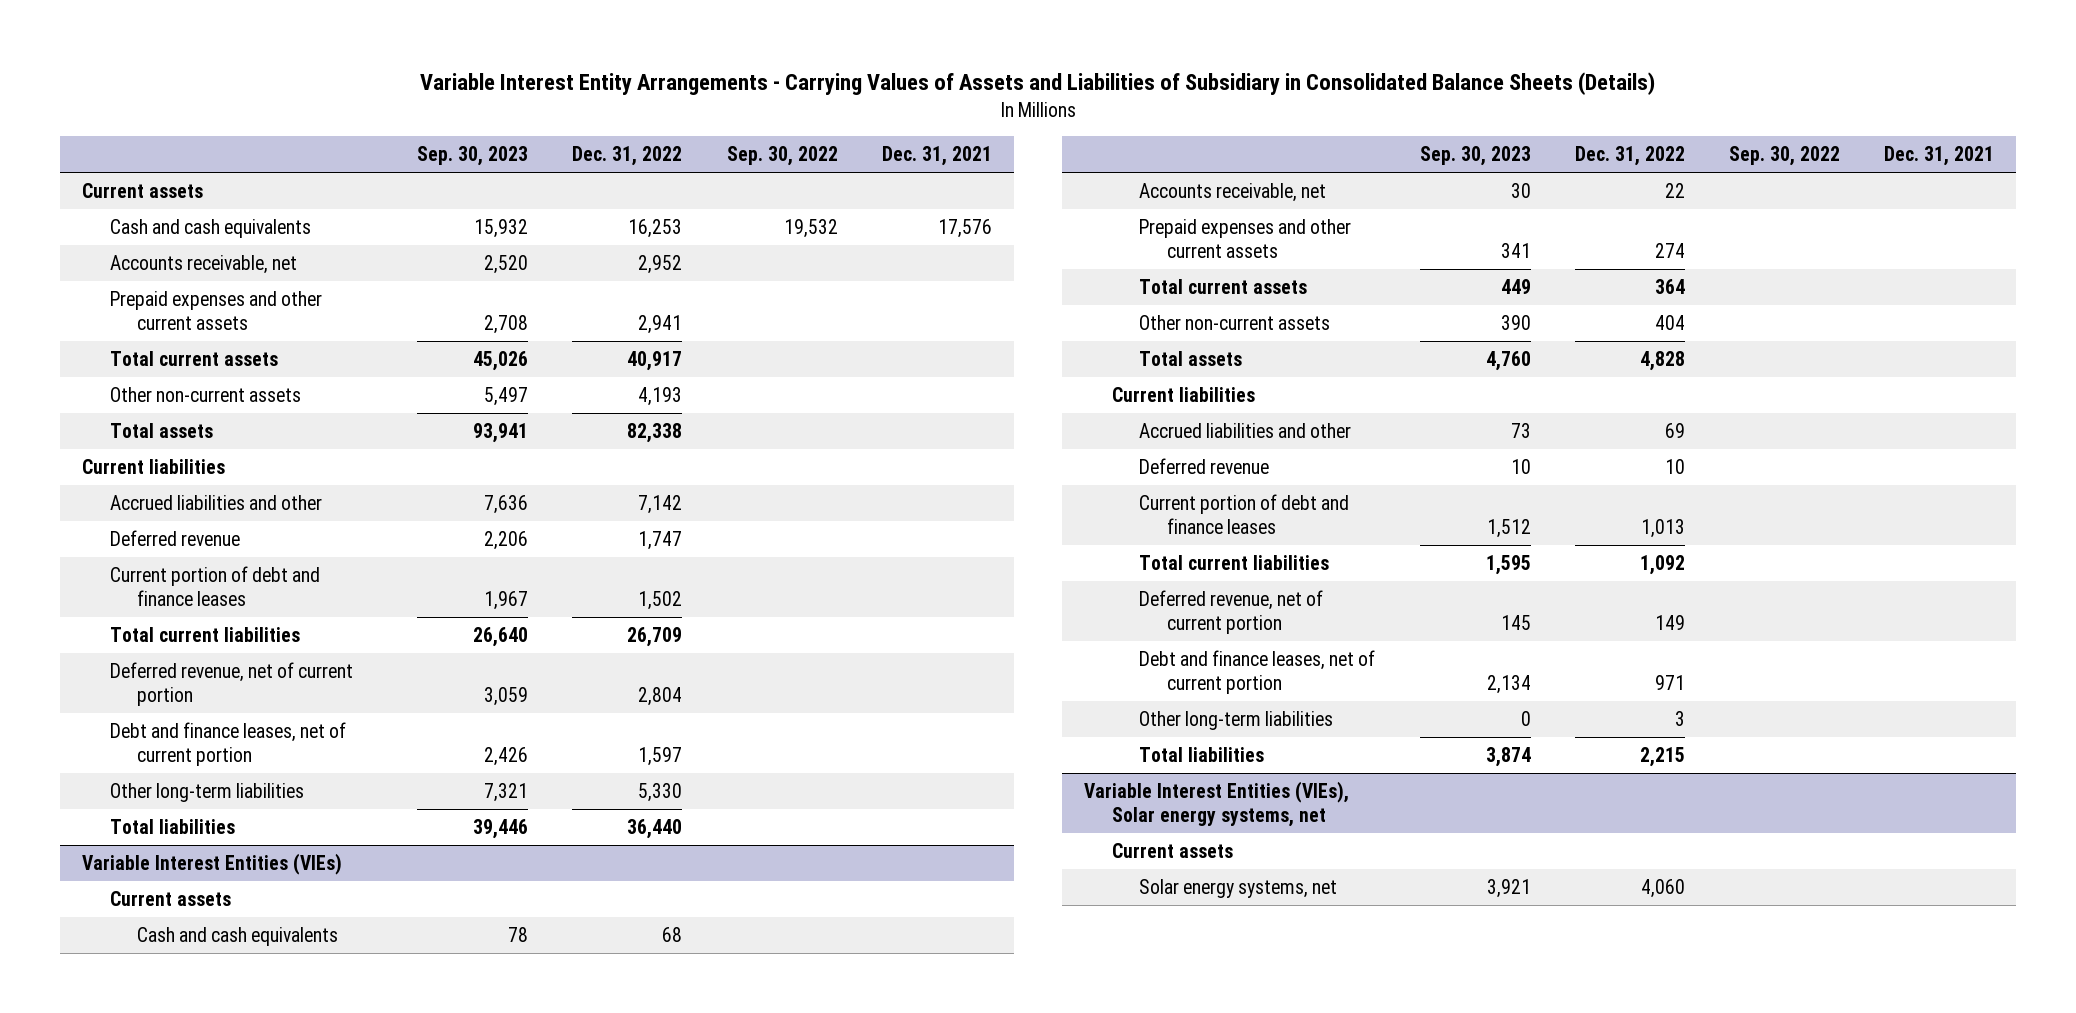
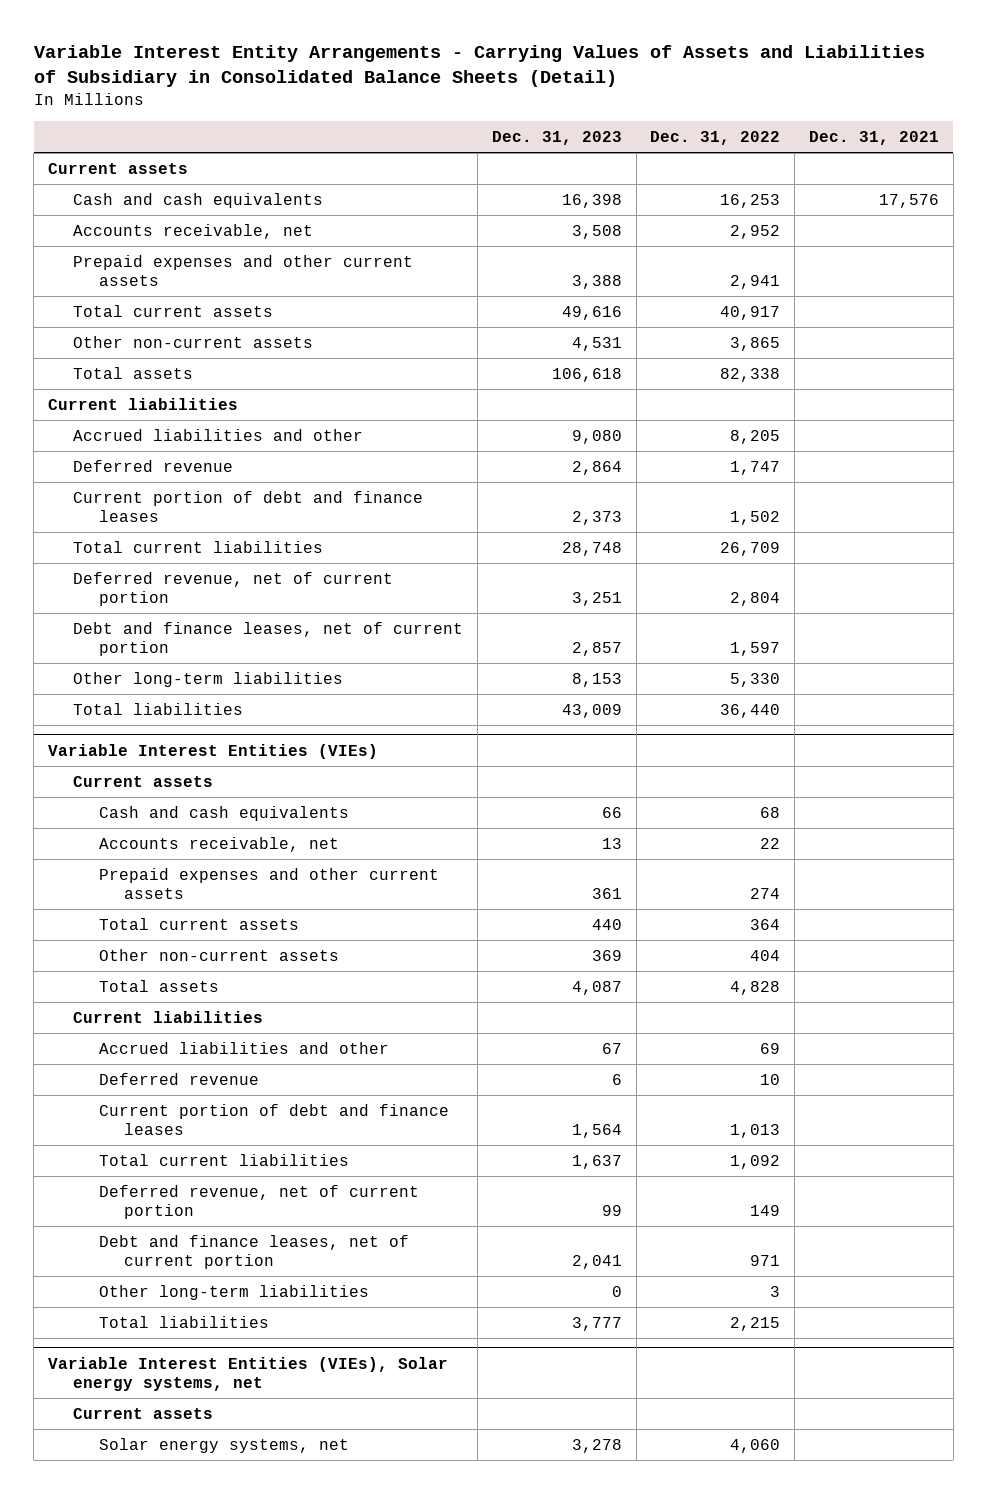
[420,72,1656,96] Variable Interest Entity Arrangements - Carrying Values of Assets and Liabilities of Subsidiary in Consolidated Balance Sheets (Details) -> [33,45,925,88] Variable Interest Entity Arrangements - Carrying Values of Assets and Liabilities of Subsidiary in Consolidated Balance Sheets (Detail)
[417,146,529,167] Sep. 30, 2023 -> none
[726,146,838,167] Sep. 30, 2022 -> none
none -> [491,131,622,146] Dec. 31, 2023
[638,387,683,407] 4,193 -> [730,336,781,351] 3,865
[638,495,683,515] 7,142 -> [730,429,781,444] 8,205

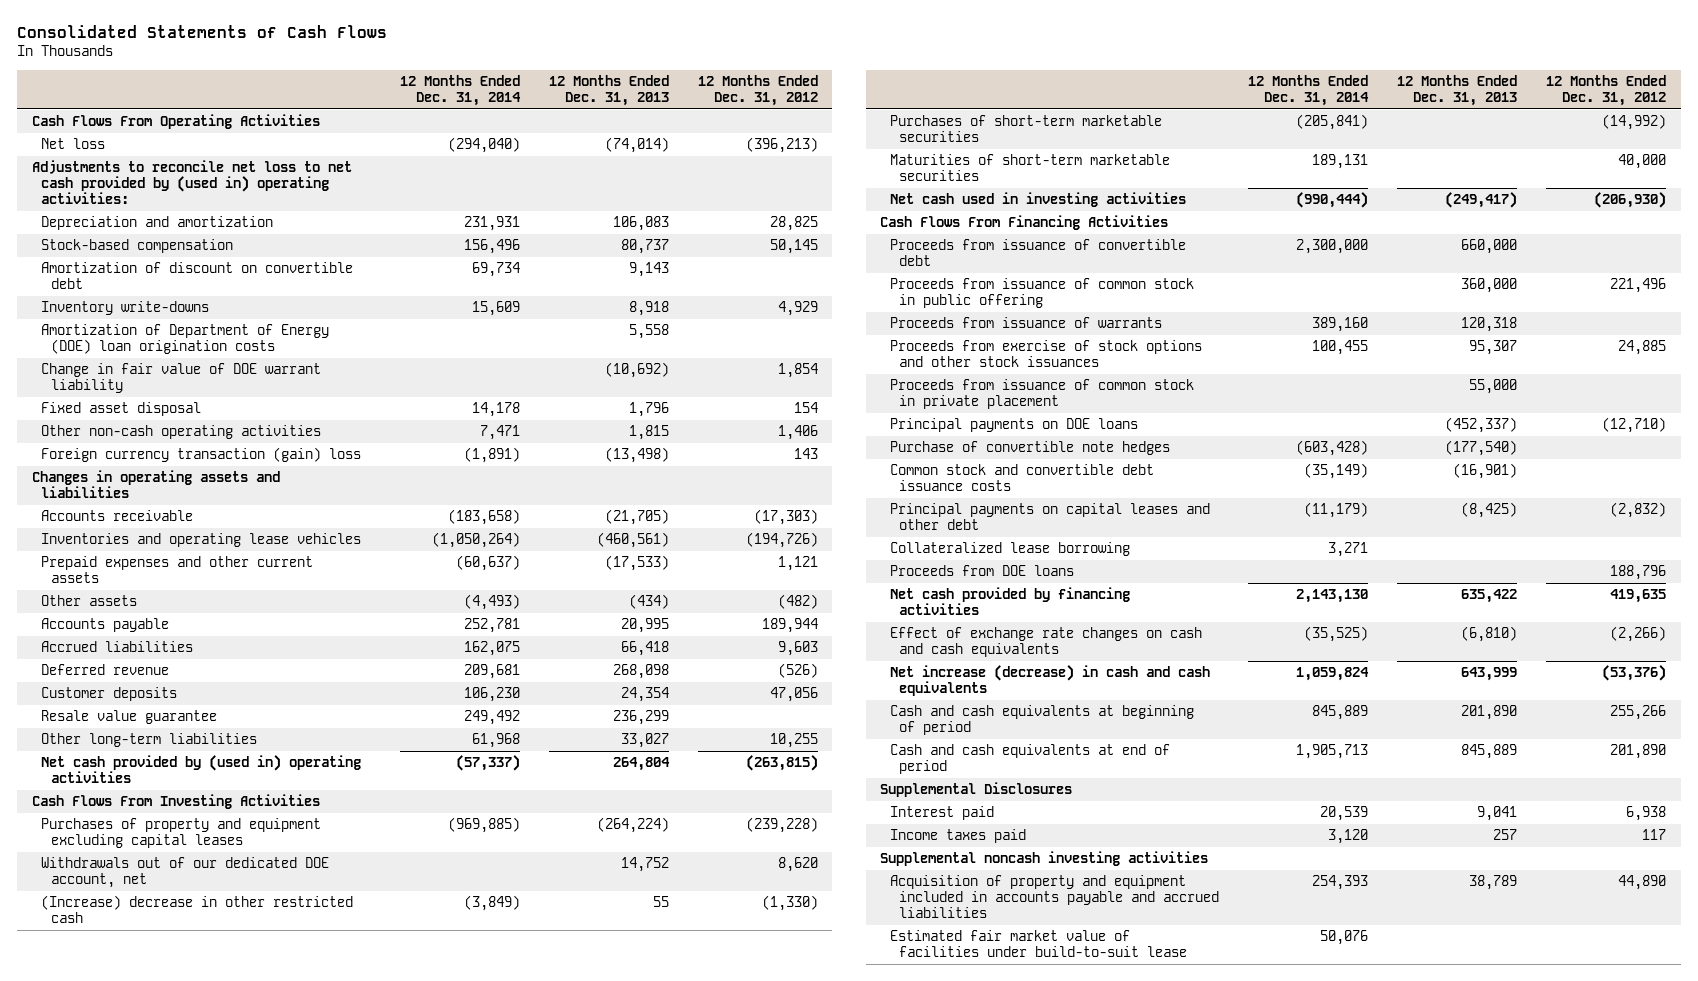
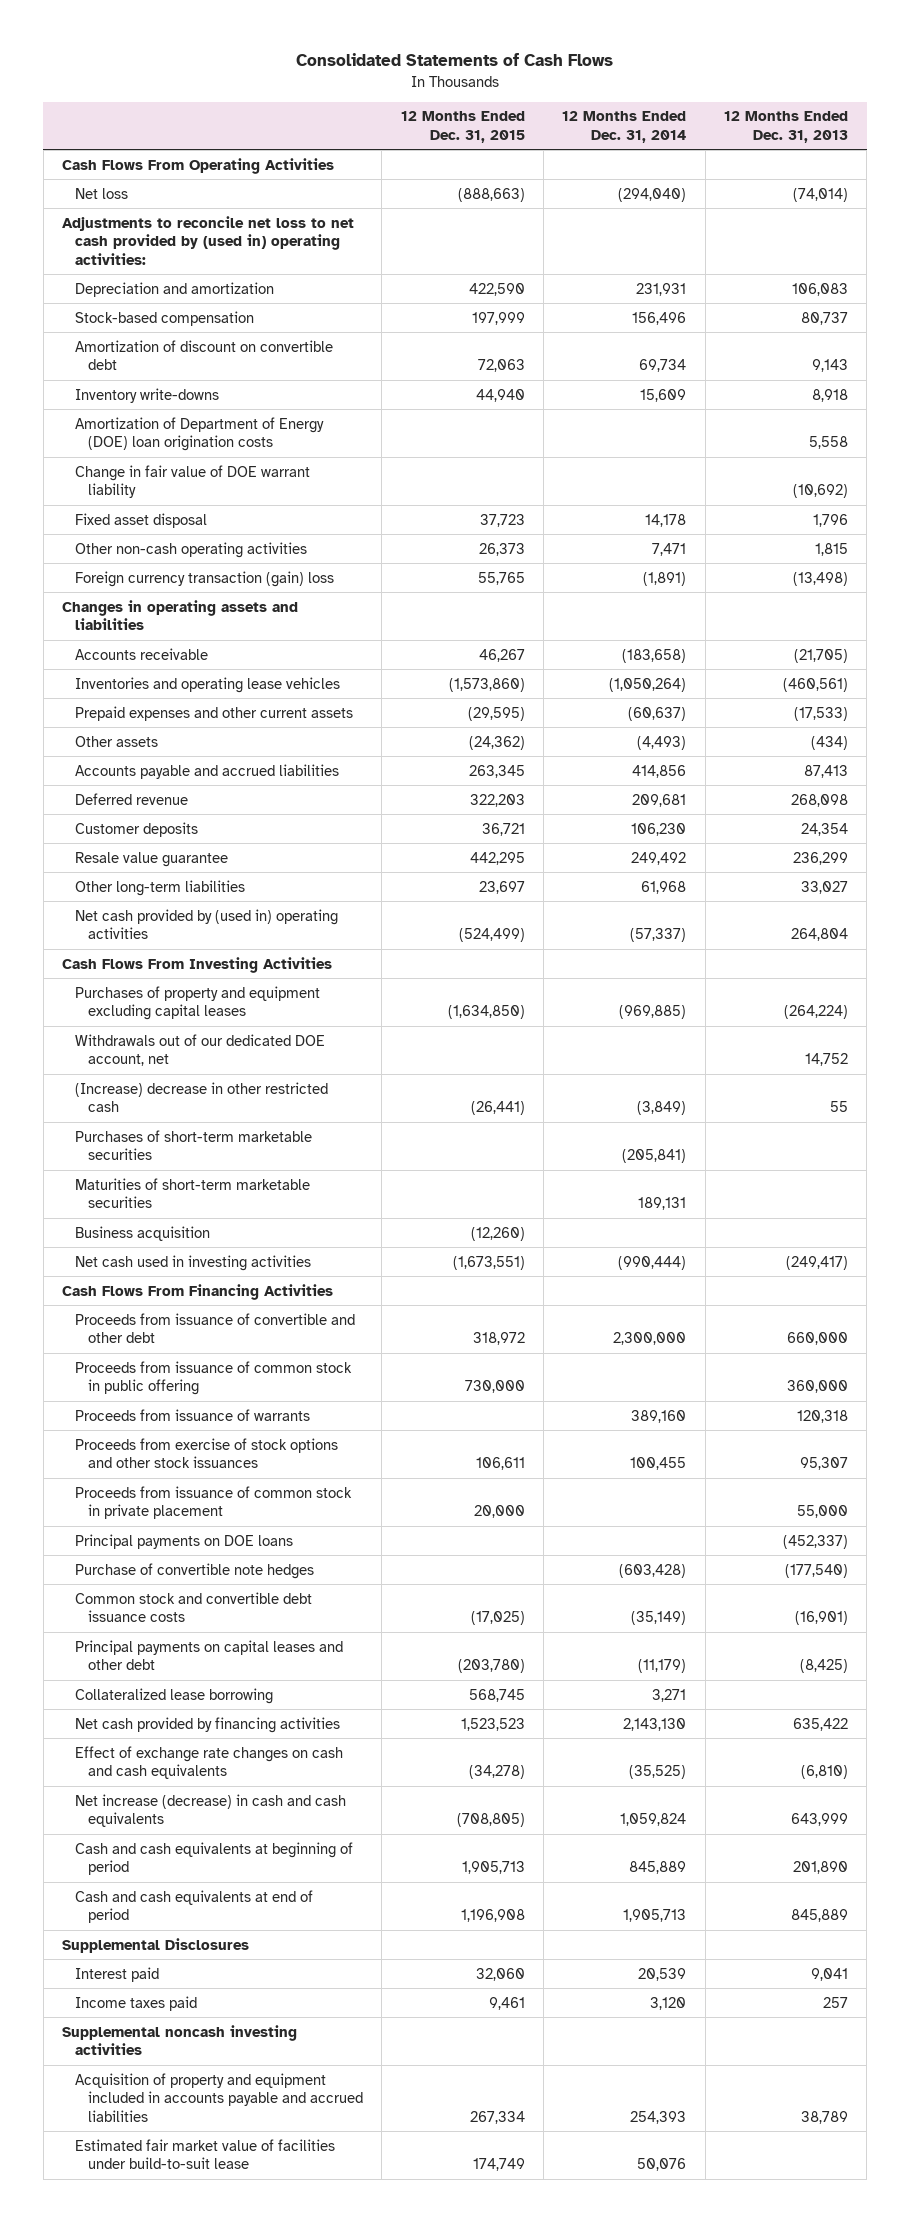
[697,74,818,107] 12 Months Ended Dec. 31, 2012 -> none
none -> [400,111,525,143] 12 Months Ended Dec. 31, 2015
[41,618,170,633] Accounts payable -> none
[41,641,194,653] Accrued liabilities -> none
none -> [74,763,339,779] Accounts payable and accrued liabilities
none -> [74,1225,210,1241] Business acquisition
[889,239,1186,267] Proceeds from issuance of convertible debt -> [74,1312,355,1344] Proceeds from issuance of convertible and other debt
[889,565,1074,577] Proceeds from DOE loans -> none

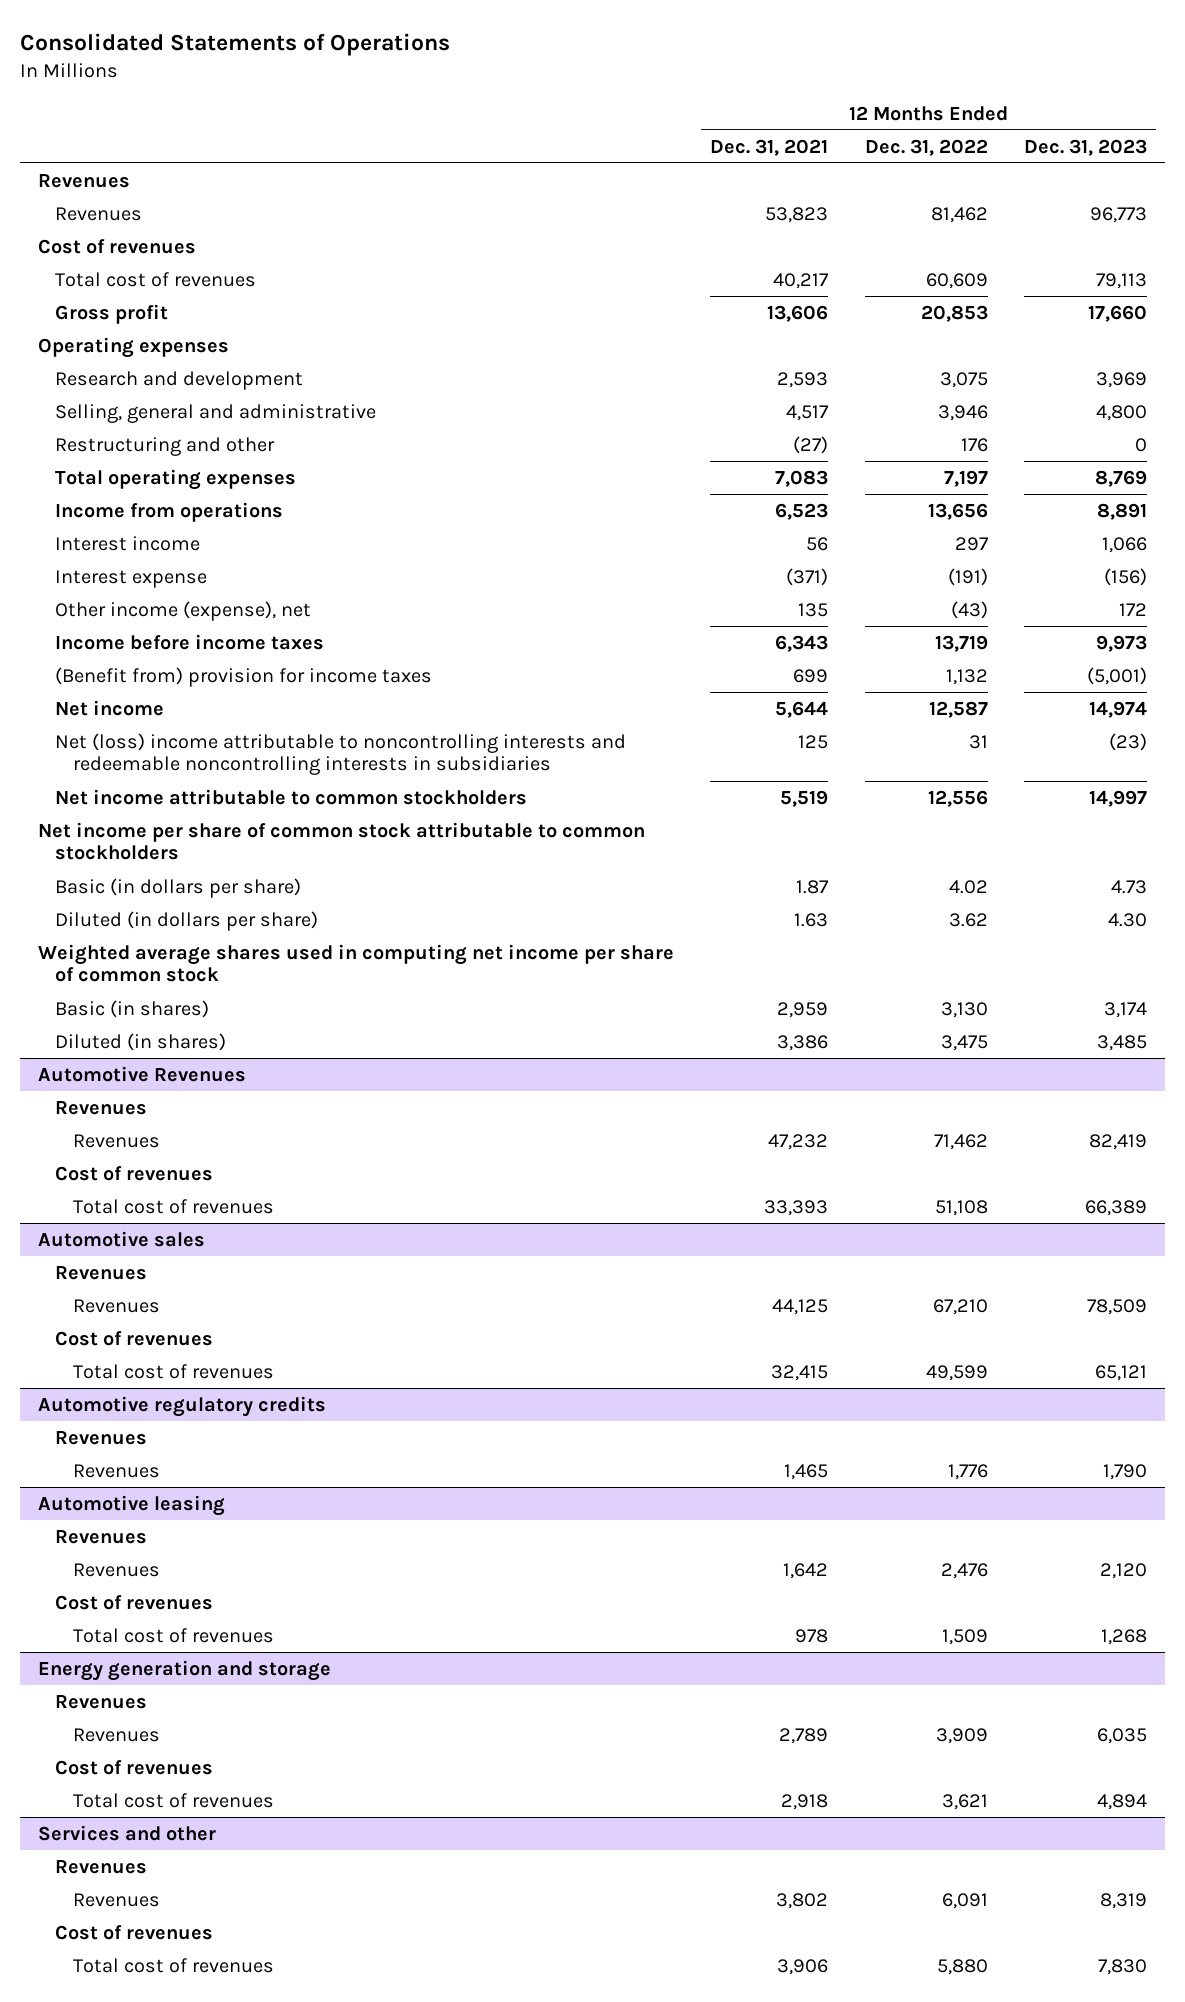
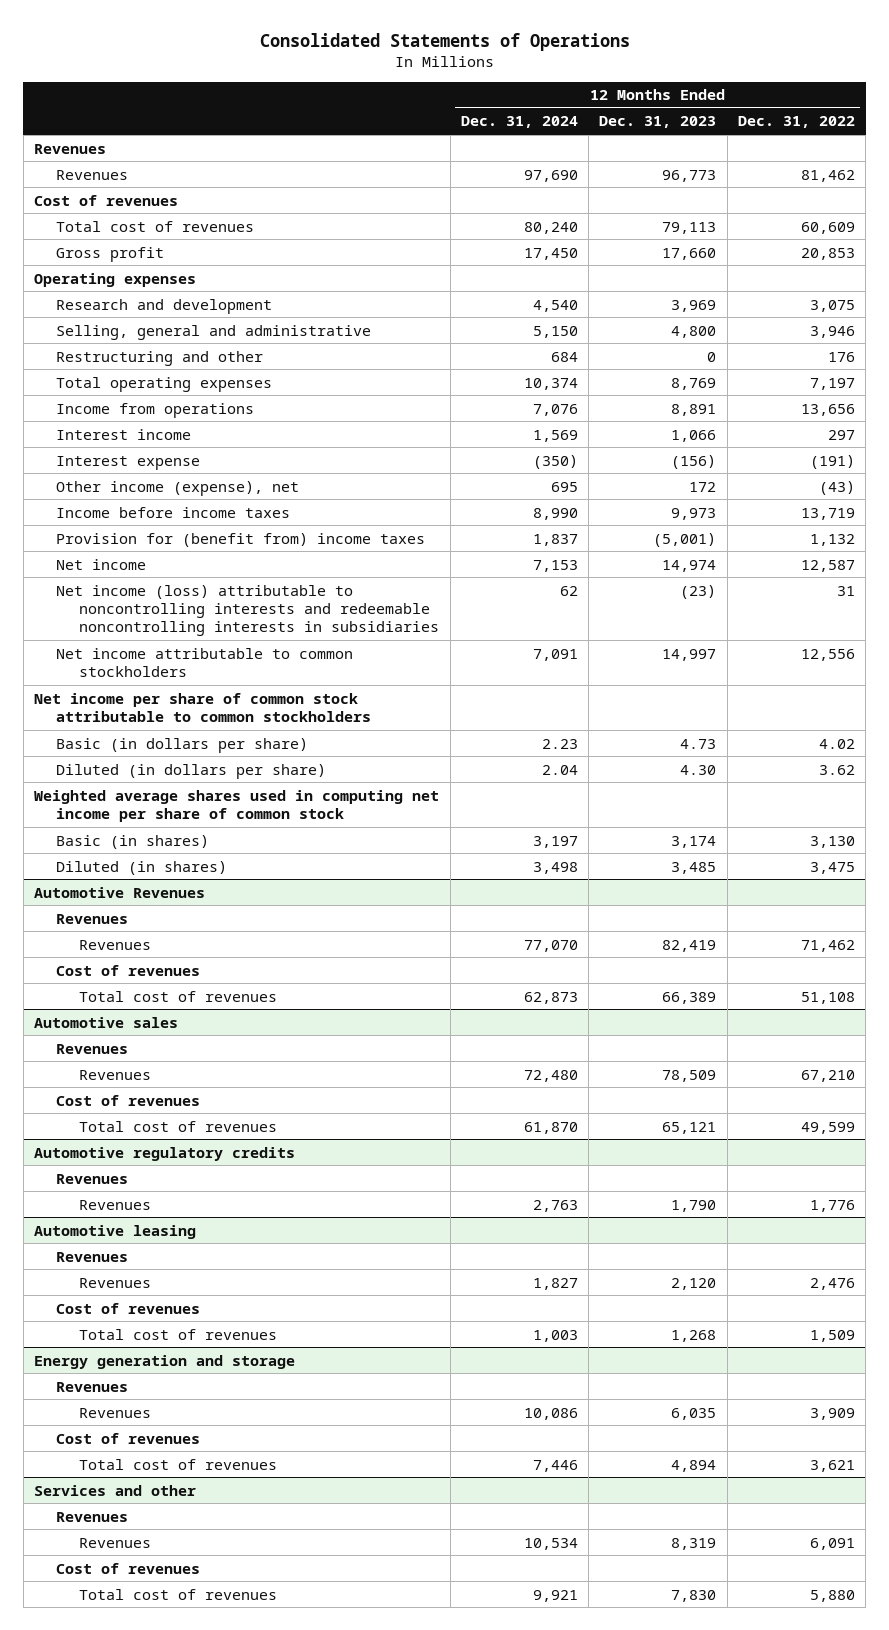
[710,138,829,156] Dec. 31, 2021 -> none
none -> [460,116,578,129] Dec. 31, 2024
[55,666,433,687] (Benefit from) provision for income taxes -> [56,532,426,547] Provision for (benefit from) income taxes
[55,732,627,776] Net (loss) income attributable to noncontrolling interests and redeemable noncontrolling interests in subsidiaries -> [56,584,439,637] Net income (loss) attributable to noncontrolling interests and redeemable noncontrolling interests in subsidiaries

